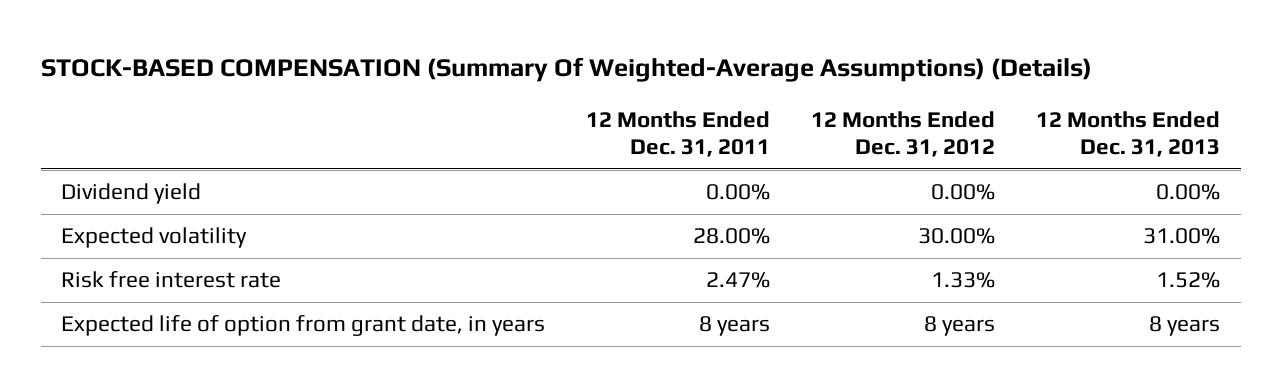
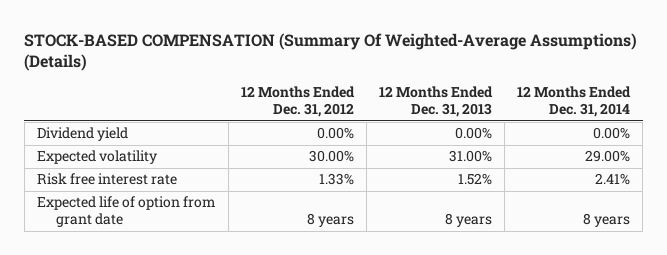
[586,111,771,158] 12 Months Ended Dec. 31, 2011 -> none
none -> [517,86,632,118] 12 Months Ended Dec. 31, 2014
[61,315,546,337] Expected life of option from grant date, in years -> [36,196,216,228] Expected life of option from grant date

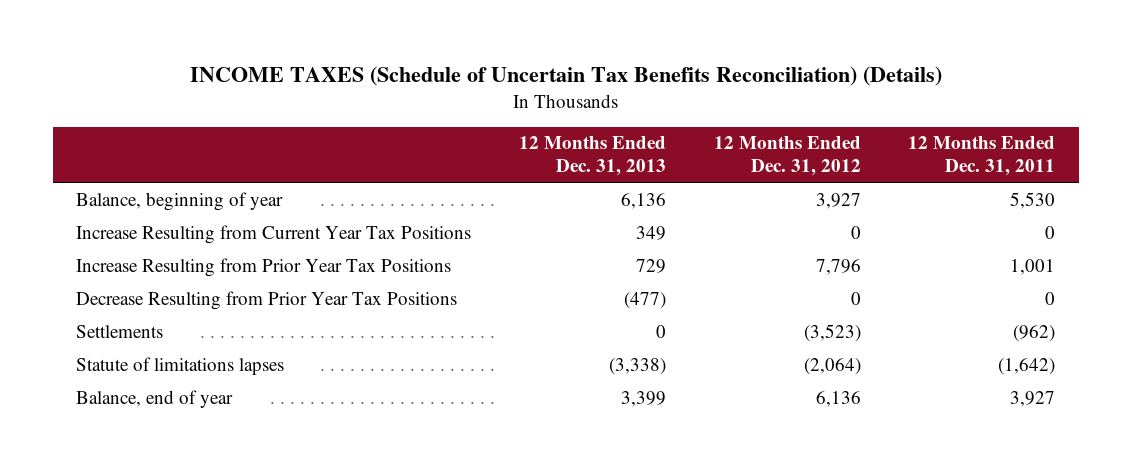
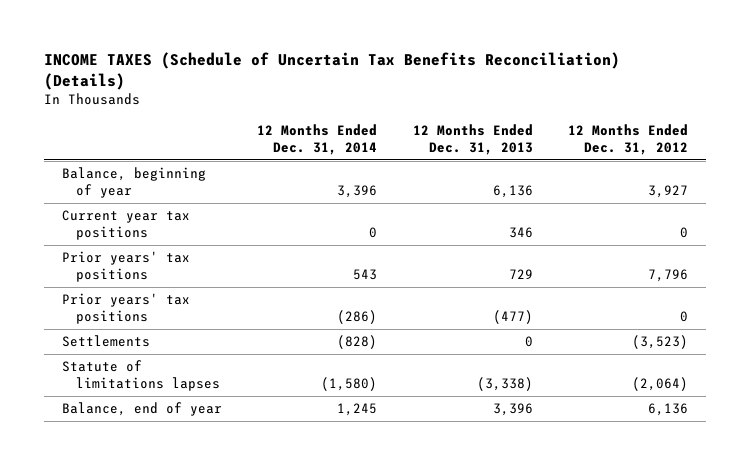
[908,136,1056,177] 12 Months Ended Dec. 31, 2011 -> none
none -> [257,123,378,155] 12 Months Ended Dec. 31, 2014
[76,224,472,244] Increase Resulting from Current Year Tax Positions -> [61,210,190,241] Current year tax positions
[635,225,666,240] 349 -> [508,227,533,239] 346
[76,257,452,277] Increase Resulting from Prior Year Tax Positions -> [61,251,190,283] Prior years' tax positions
[76,290,458,310] Decrease Resulting from Prior Year Tax Positions -> [61,293,190,325] Prior years' tax positions
[620,390,666,407] 3,399 -> [492,403,533,417] 3,396

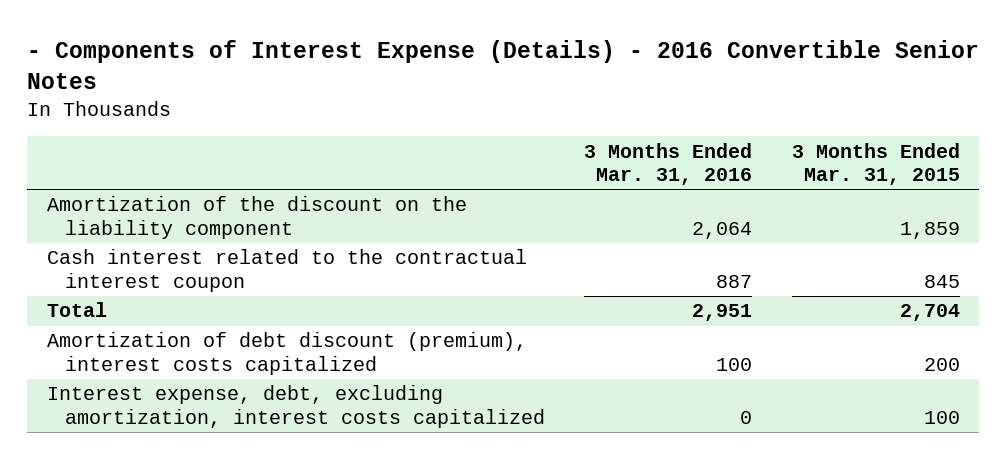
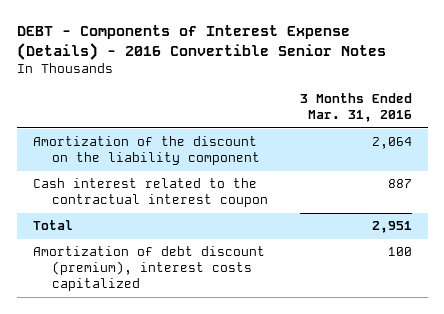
[27,40,980,90] - Components of Interest Expense (Details) - 2016 Convertible Senior Notes -> [16,25,386,61] DEBT - Components of Interest Expense (Details) - 2016 Convertible Senior Notes
[791,142,960,185] 3 Months Ended Mar. 31, 2015 -> none
[47,385,545,428] Interest expense, debt, excluding amortization, interest costs capitalized -> none

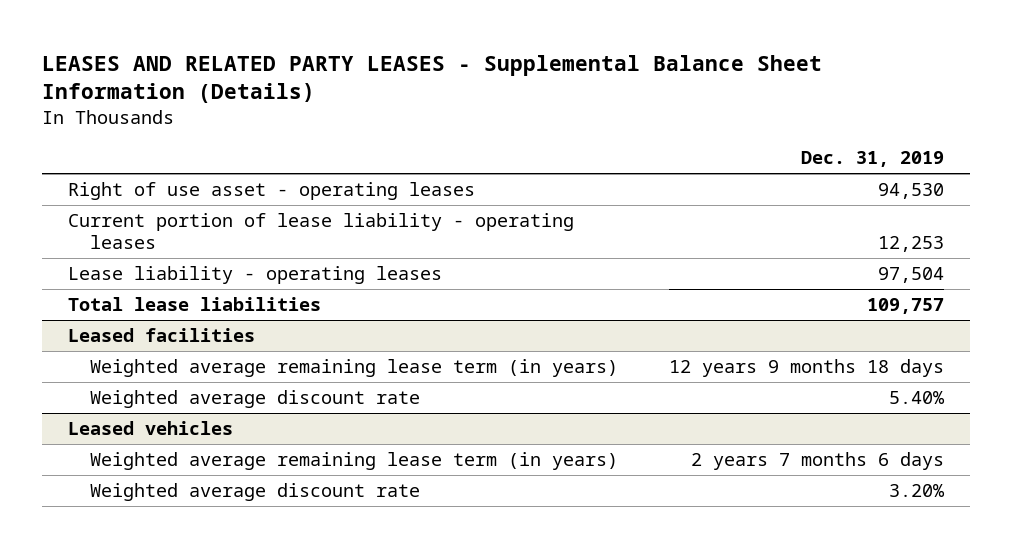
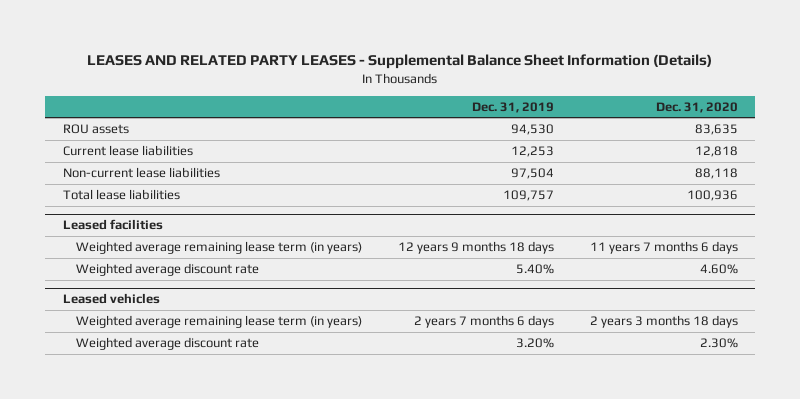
none -> [655,101,738,113] Dec. 31, 2020
[67,182,475,201] Right of use asset - operating leases -> [62,124,129,135] ROU assets
[67,213,574,250] Current portion of lease liability - operating leases -> [62,145,193,157] Current lease liabilities
[67,266,442,285] Lease liability - operating leases -> [62,167,220,179] Non-current lease liabilities

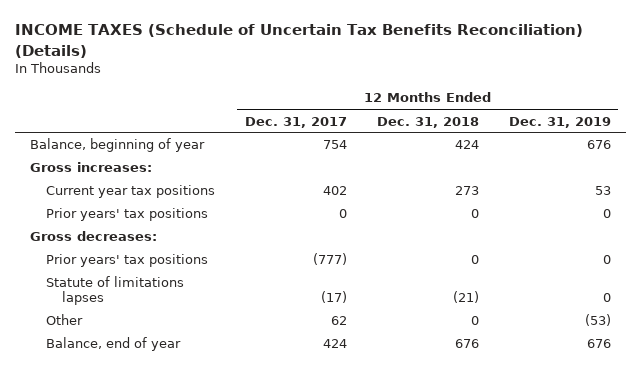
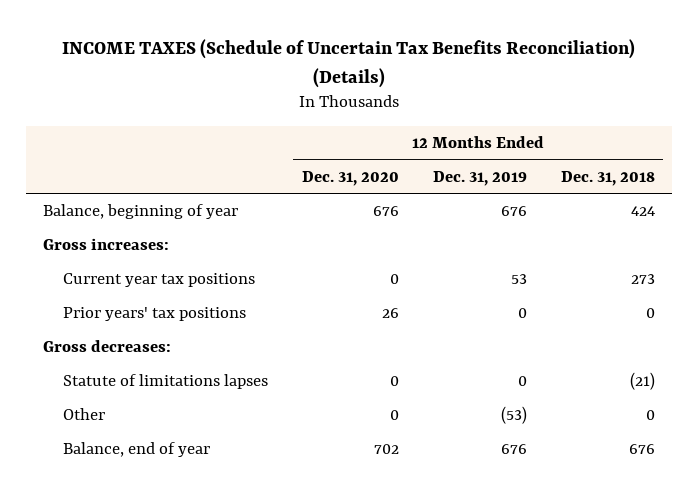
[244,116,347,128] Dec. 31, 2017 -> none
none -> [301,170,399,186] Dec. 31, 2020
[46,254,209,268] Prior years' tax positions -> none

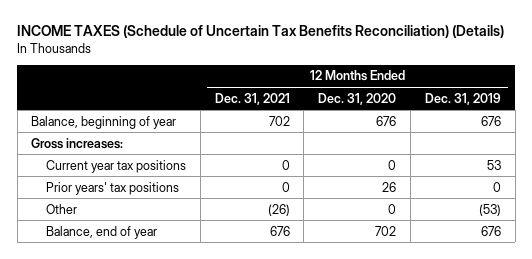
[560,170,655,186] Dec. 31, 2018 -> none
none -> [214,92,290,105] Dec. 31, 2021
[42,340,171,353] Gross decreases: -> none
[62,374,268,390] Statute of limitations lapses -> none

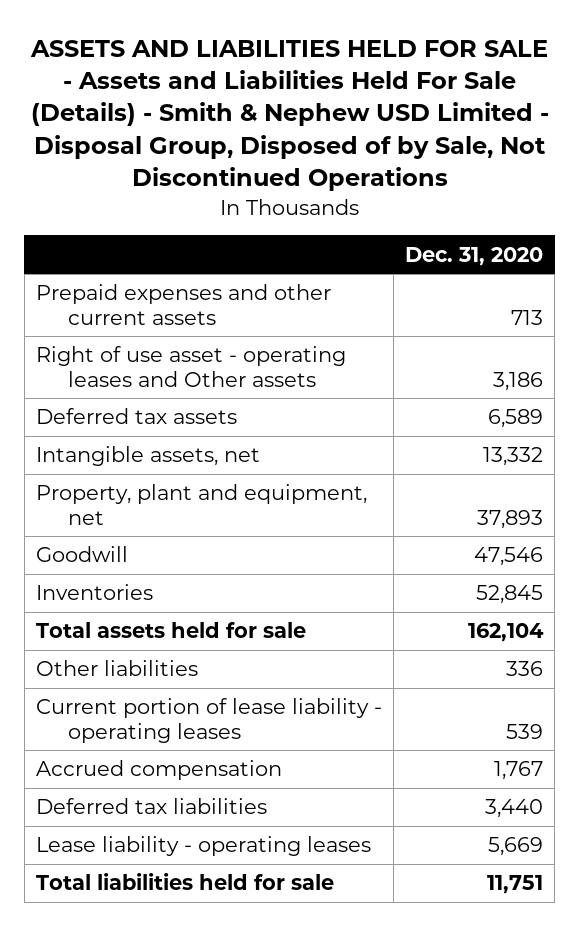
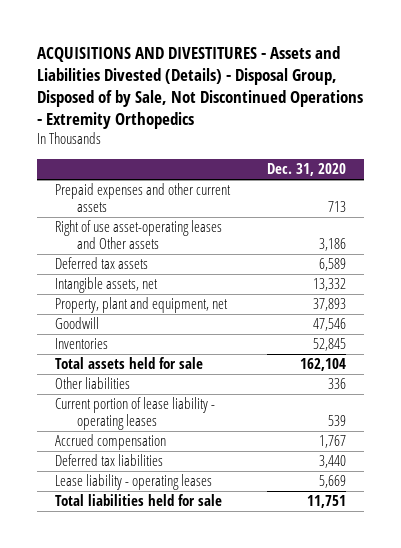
[29,39,549,192] ASSETS AND LIABILITIES HELD FOR SALE - Assets and Liabilities Held For Sale (Details) - Smith & Nephew USD Limited - Disposal Group, Disposed of by Sale, Not Discontinued Operations -> [36,45,363,130] ACQUISITIONS AND DIVESTITURES - Assets and Liabilities Divested (Details) - Disposal Group, Disposed of by Sale, Not Discontinued Operations - Extremity Orthopedics
[35,346,346,387] Right of use asset - operating leases and Other assets -> [55,220,223,250] Right of use asset-operating leases and Other assets

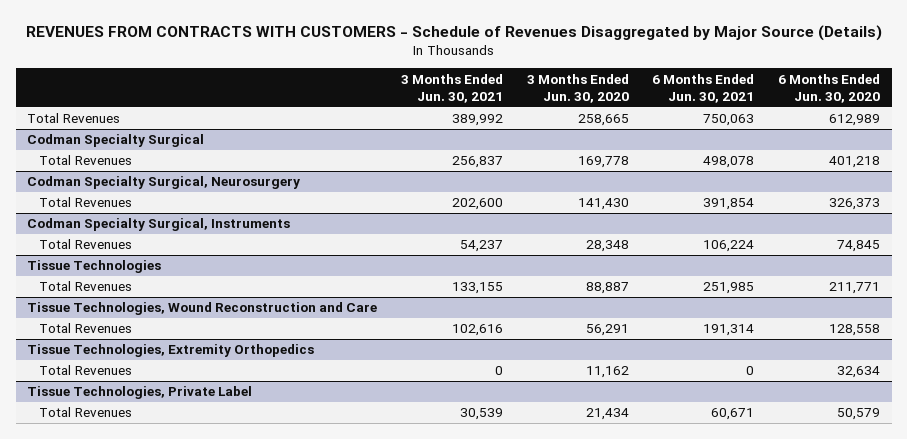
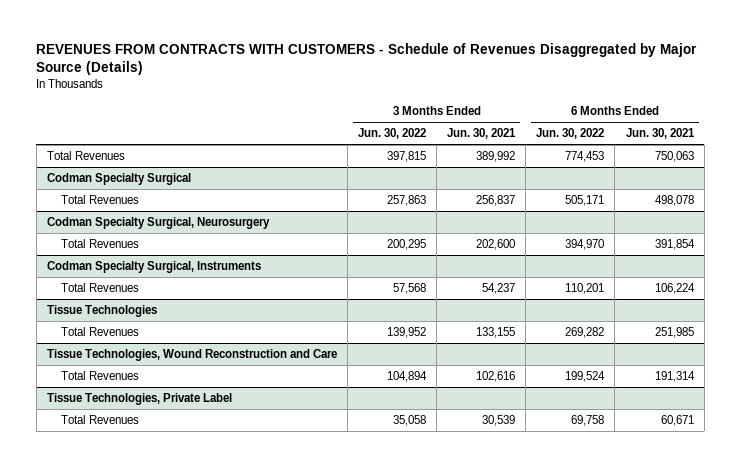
[526,73,629,104] 3 Months Ended Jun. 30, 2020 -> none
[777,73,880,104] 6 Months Ended Jun. 30, 2020 -> none
none -> [357,128,426,140] Jun. 30, 2022
none -> [536,128,605,140] Jun. 30, 2022
[27,344,315,358] Tissue Technologies, Extremity Orthopedics -> none
[38,365,132,376] Total Revenues -> none

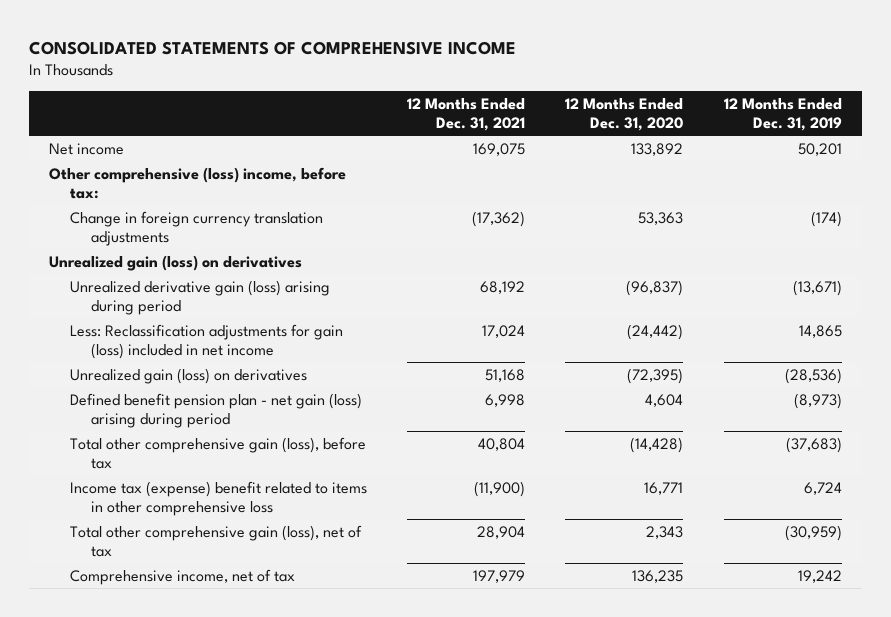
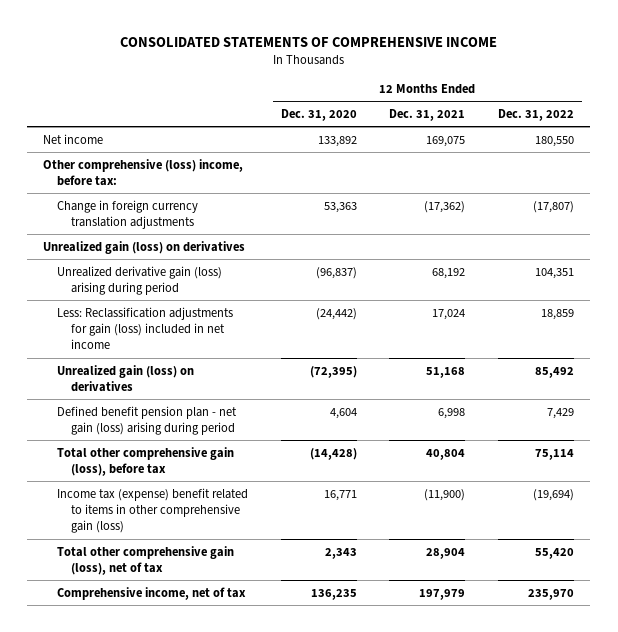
[723,97,842,131] 12 Months Ended Dec. 31, 2019 -> none
none -> [498,108,575,121] Dec. 31, 2022
[70,480,368,516] Income tax (expense) benefit related to items in other comprehensive loss -> [57,487,249,534] Income tax (expense) benefit related to items in other comprehensive gain (loss)

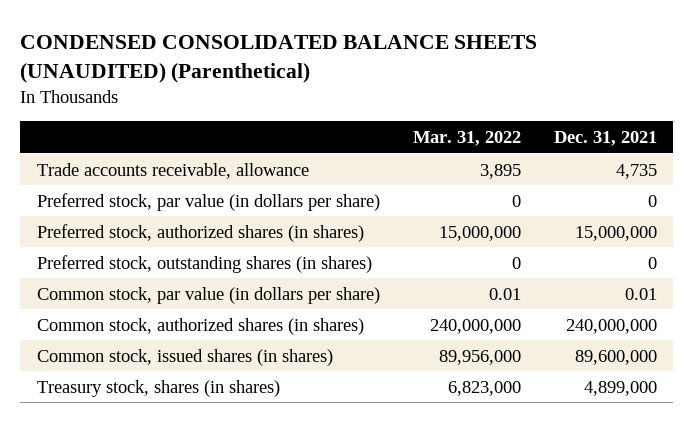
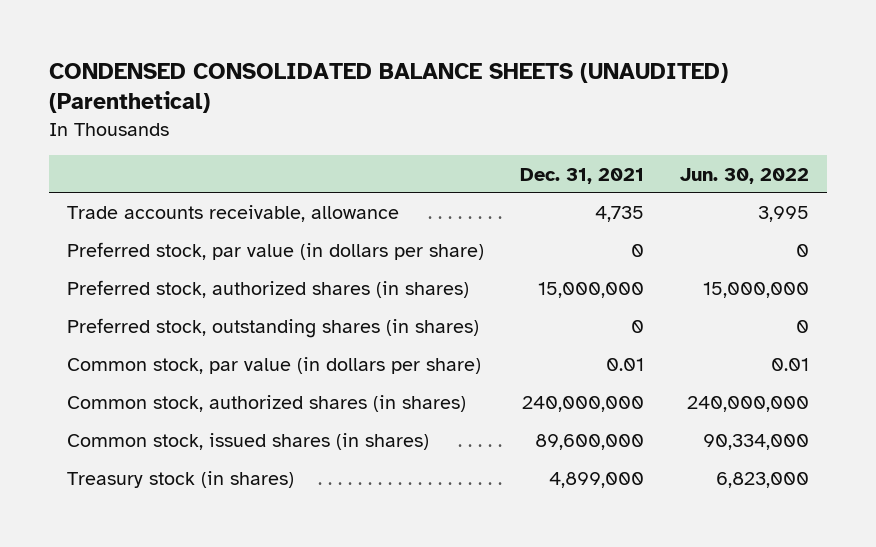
[412,131,521,147] Mar. 31, 2022 -> none
none -> [680,167,810,184] Jun. 30, 2022
[36,379,280,397] Treasury stock, shares (in shares) -> [66,471,294,489] Treasury stock (in shares)

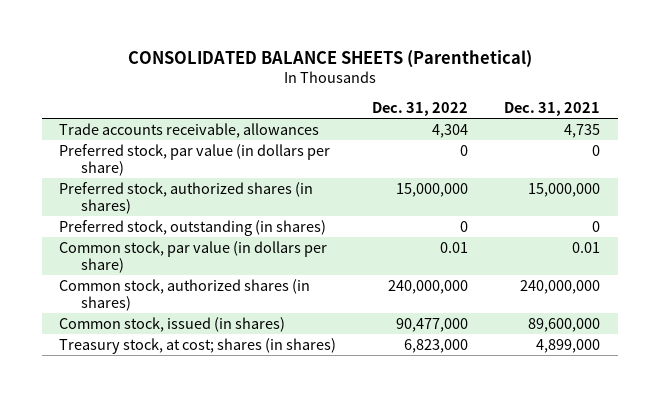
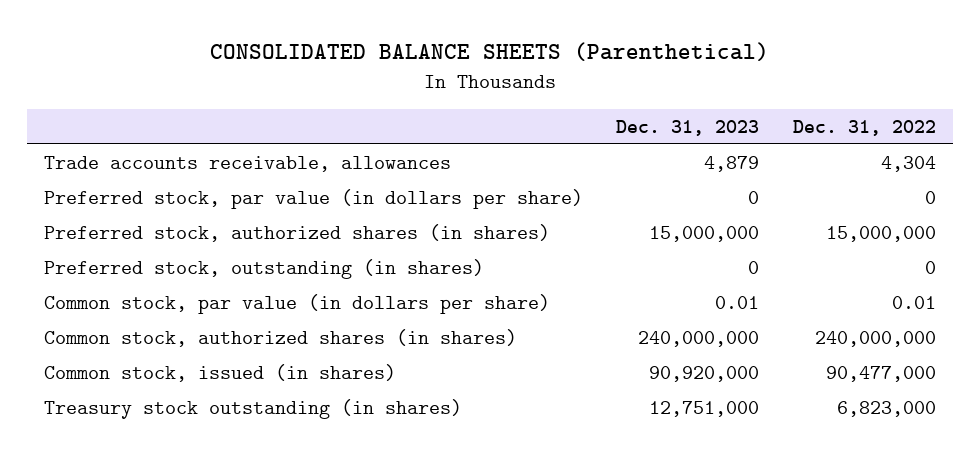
[503,102,600,117] Dec. 31, 2021 -> none
none -> [616,119,760,136] Dec. 31, 2023
[59,337,337,354] Treasury stock, at cost; shares (in shares) -> [43,399,462,420] Treasury stock outstanding (in shares)

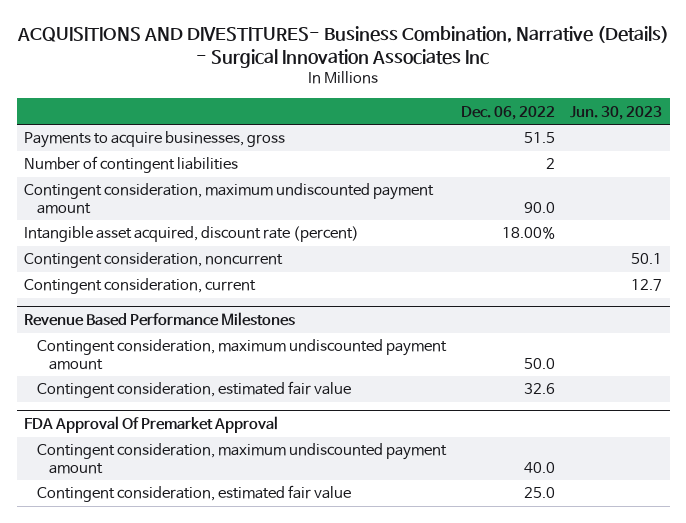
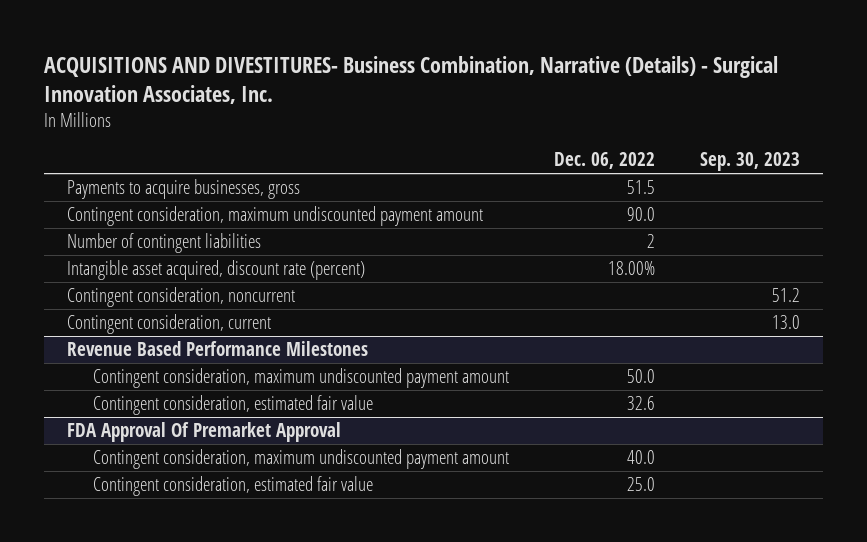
[17,25,670,69] ACQUISITIONS AND DIVESTITURES- Business Combination, Narrative (Details) - Surgical Innovation Associates Inc -> [44,55,779,104] ACQUISITIONS AND DIVESTITURES- Business Combination, Narrative (Details) - Surgical Innovation Associates, Inc.
[570,105,663,120] Jun. 30, 2023 -> none
none -> [700,151,801,171] Sep. 30, 2023
[24,156,239,174] Number of contingent liabilities -> [66,233,261,254] Number of contingent liabilities

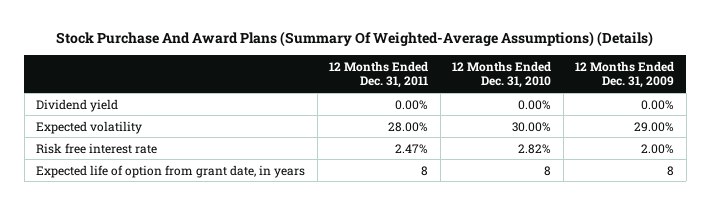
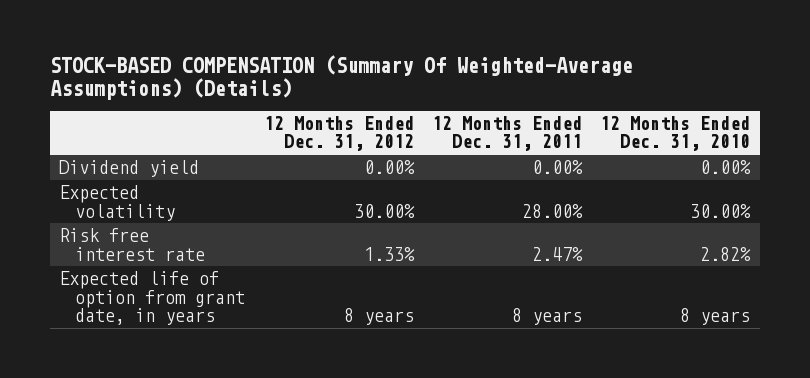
[56,31,654,48] Stock Purchase And Award Plans (Summary Of Weighted-Average Assumptions) (Details) -> [50,54,634,100] STOCK-BASED COMPENSATION (Summary Of Weighted-Average Assumptions) (Details)
[575,60,675,89] 12 Months Ended Dec. 31, 2009 -> none
none -> [263,116,414,152] 12 Months Ended Dec. 31, 2012
[421,165,429,176] 8 -> [512,307,583,325] 8 years
[544,165,552,176] 8 -> [680,307,751,325] 8 years

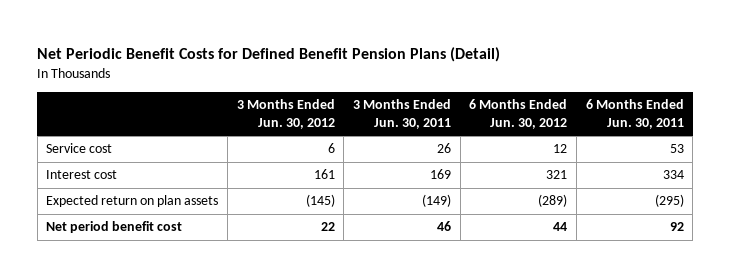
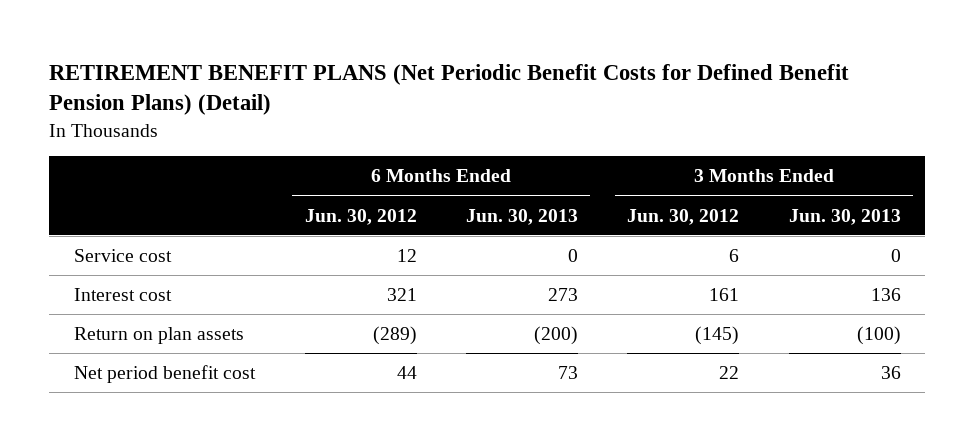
[37,46,501,62] Net Periodic Benefit Costs for Defined Benefit Pension Plans (Detail) -> [49,63,850,116] RETIREMENT BENEFIT PLANS (Net Periodic Benefit Costs for Defined Benefit Pension Plans) (Detail)
[352,99,451,129] 3 Months Ended Jun. 30, 2011 -> none
[585,99,684,129] 6 Months Ended Jun. 30, 2011 -> none
none -> [465,208,578,225] Jun. 30, 2013
none -> [788,208,901,225] Jun. 30, 2013
[46,195,219,208] Expected return on plan assets -> [74,326,245,344] Return on plan assets

